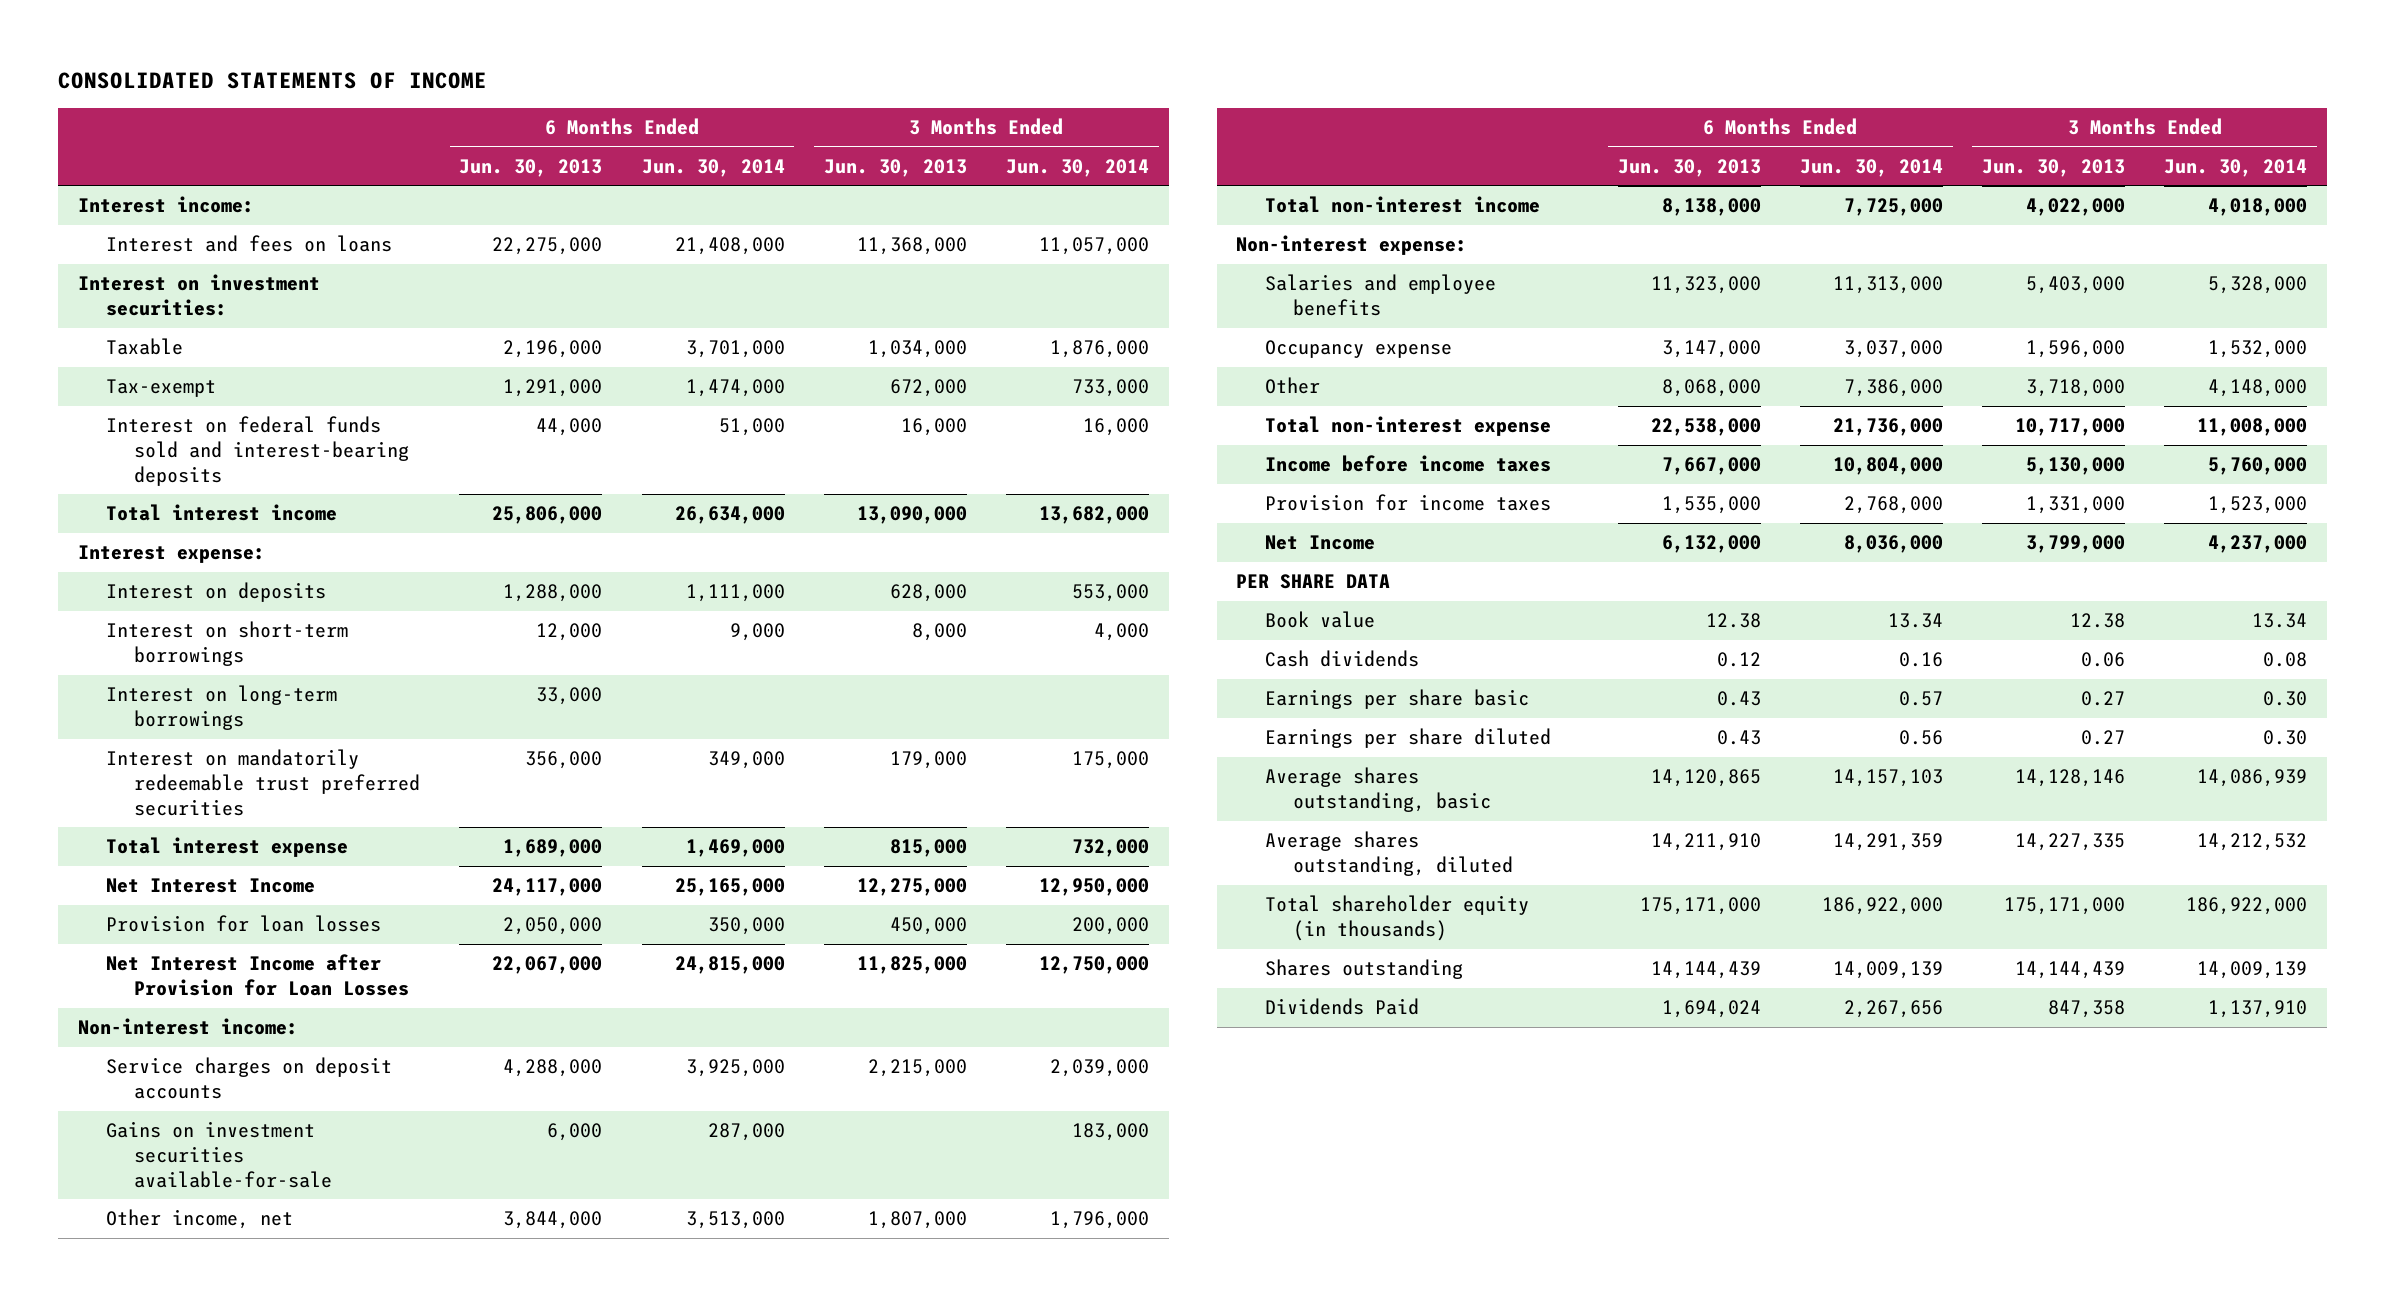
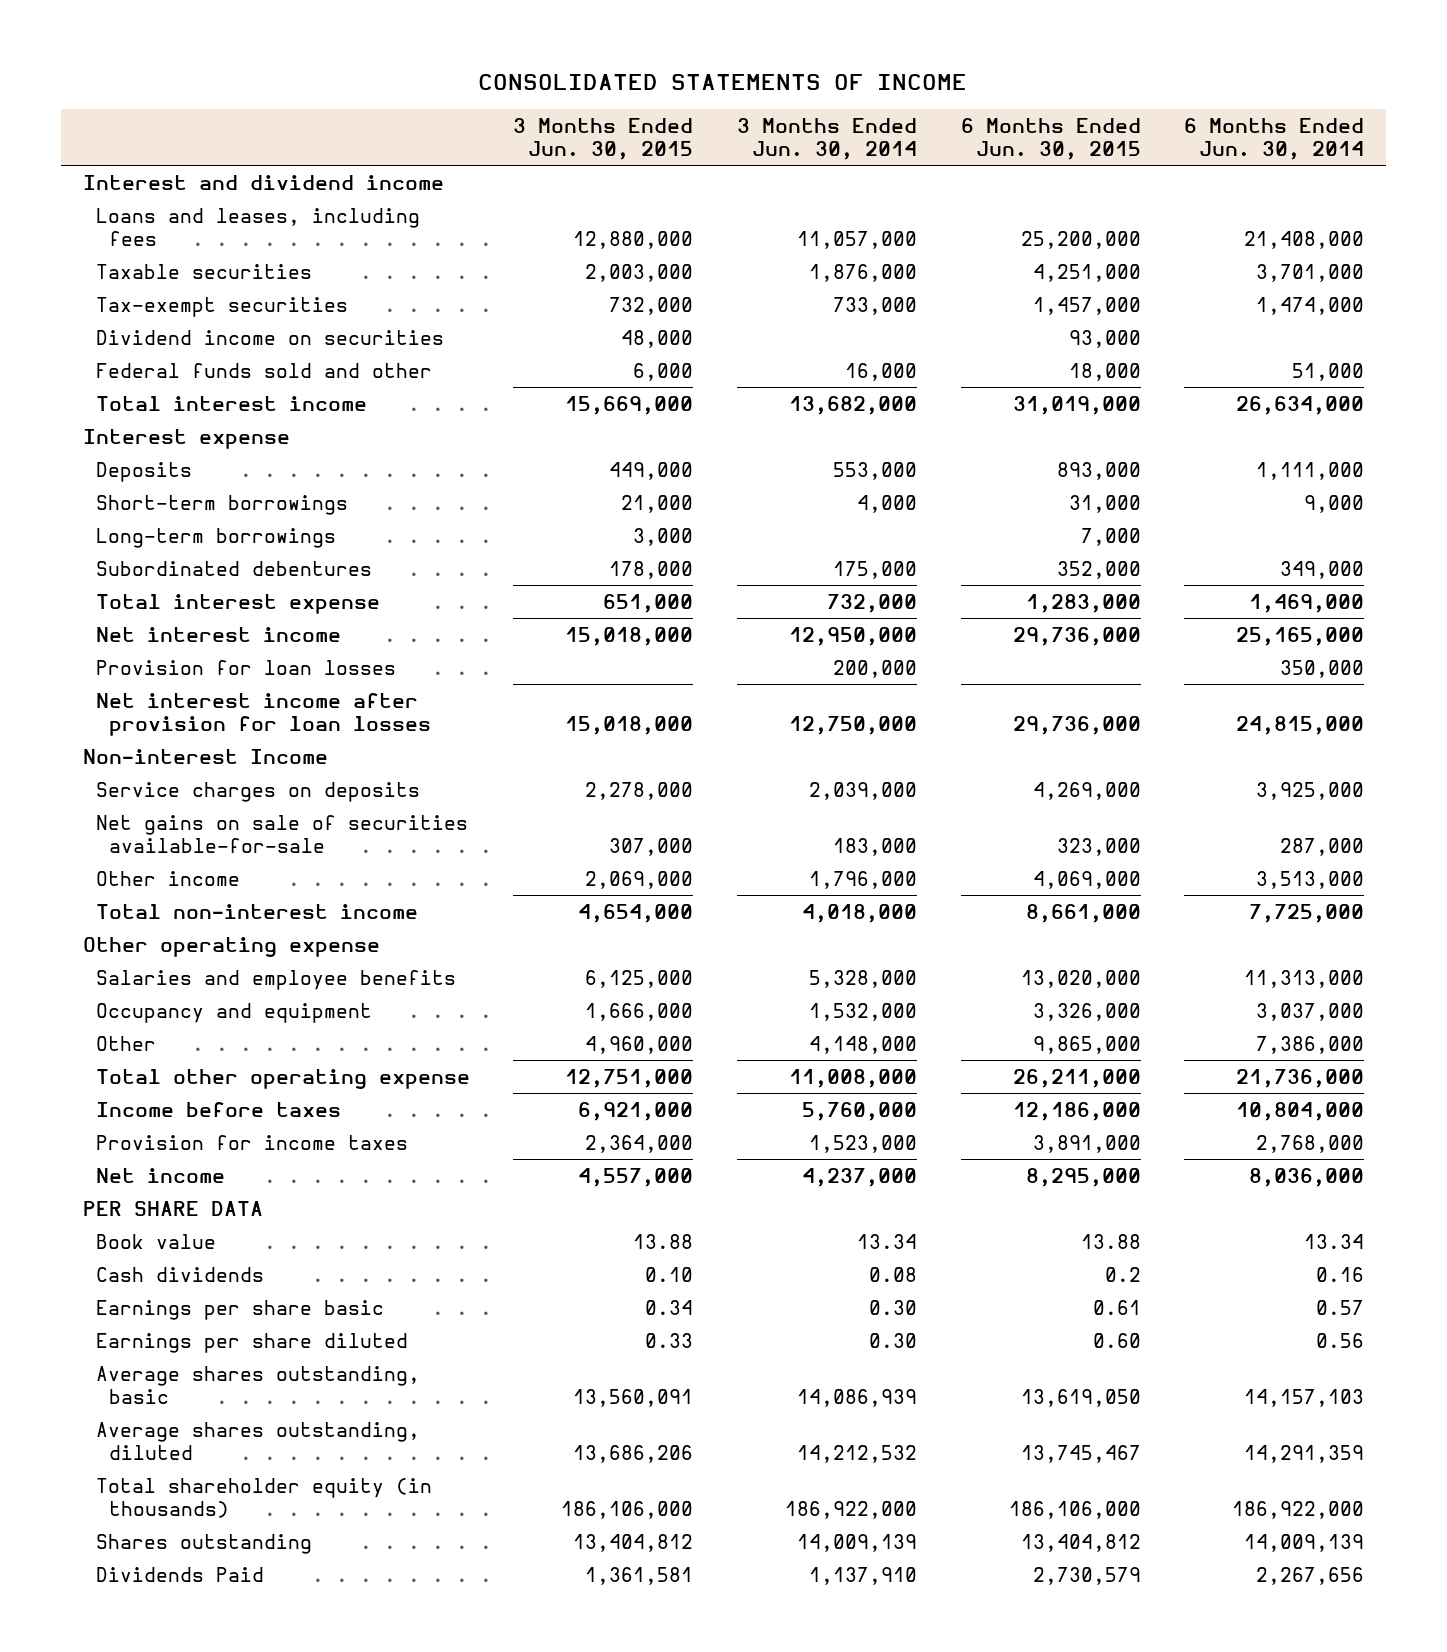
[459,158,603,177] Jun. 30, 2013 -> none
[823,158,967,177] Jun. 30, 2013 -> none
none -> [513,117,694,161] 3 Months Ended Jun. 30, 2015
none -> [960,117,1141,161] 6 Months Ended Jun. 30, 2015
[77,274,320,316] Interest on investment securities: -> none
[77,196,254,214] Interest income: -> [82,174,444,190] Interest and dividend income
[106,235,393,253] Interest and fees on loans -> [95,207,420,246] Loans and leases, including fees
[106,338,184,356] Taxable -> [95,263,312,279] Taxable securities
[106,379,217,398] Tax-exempt -> [95,296,348,317] Tax-exempt securities
none -> [95,329,444,345] Dividend income on securities
[106,416,410,486] Interest on federal funds sold and interest-bearing deposits -> [95,362,432,378] Federal funds sold and other
[77,545,265,564] Interest expense: -> [82,428,290,449] Interest expense
[106,582,327,603] Interest on deposits -> [95,461,192,482] Deposits
[106,621,349,666] Interest on short-term borrowings -> [95,494,348,515] Short-term borrowings
[106,685,338,730] Interest on long-term borrowings -> [95,527,336,548] Long-term borrowings
[106,749,421,816] Interest on mandatorily redeemable trust preferred securities -> [95,560,372,576] Subordinated debentures
[106,878,316,894] Net Interest Income -> [95,626,341,642] Net interest income
[106,954,410,996] Net Interest Income after Provision for Loan Losses -> [95,692,432,736] Net interest income after provision for loan losses
[77,1018,298,1036] Non-interest income: -> [82,748,328,764] Non-interest Income
[106,1057,393,1099] Service charges on deposit accounts -> [95,781,420,802] Service charges on deposits
[106,1121,333,1188] Gains on investment securities available-for-sale -> [95,814,468,853] Net gains on sale of securities available-for-sale
[106,1209,294,1230] Other income, net -> [95,870,240,886] Other income
[1236,235,1468,256] Non-interest expense: -> [82,936,380,957] Other operating expense
[1264,340,1452,359] Occupancy expense -> [95,1002,372,1023] Occupancy and equipment
[1264,416,1551,437] Total non-interest expense -> [95,1068,470,1089] Total other operating expense
[1264,455,1551,473] Income before income taxes -> [95,1101,341,1117] Income before taxes
[1264,535,1375,551] Net Income -> [95,1167,225,1183] Net income

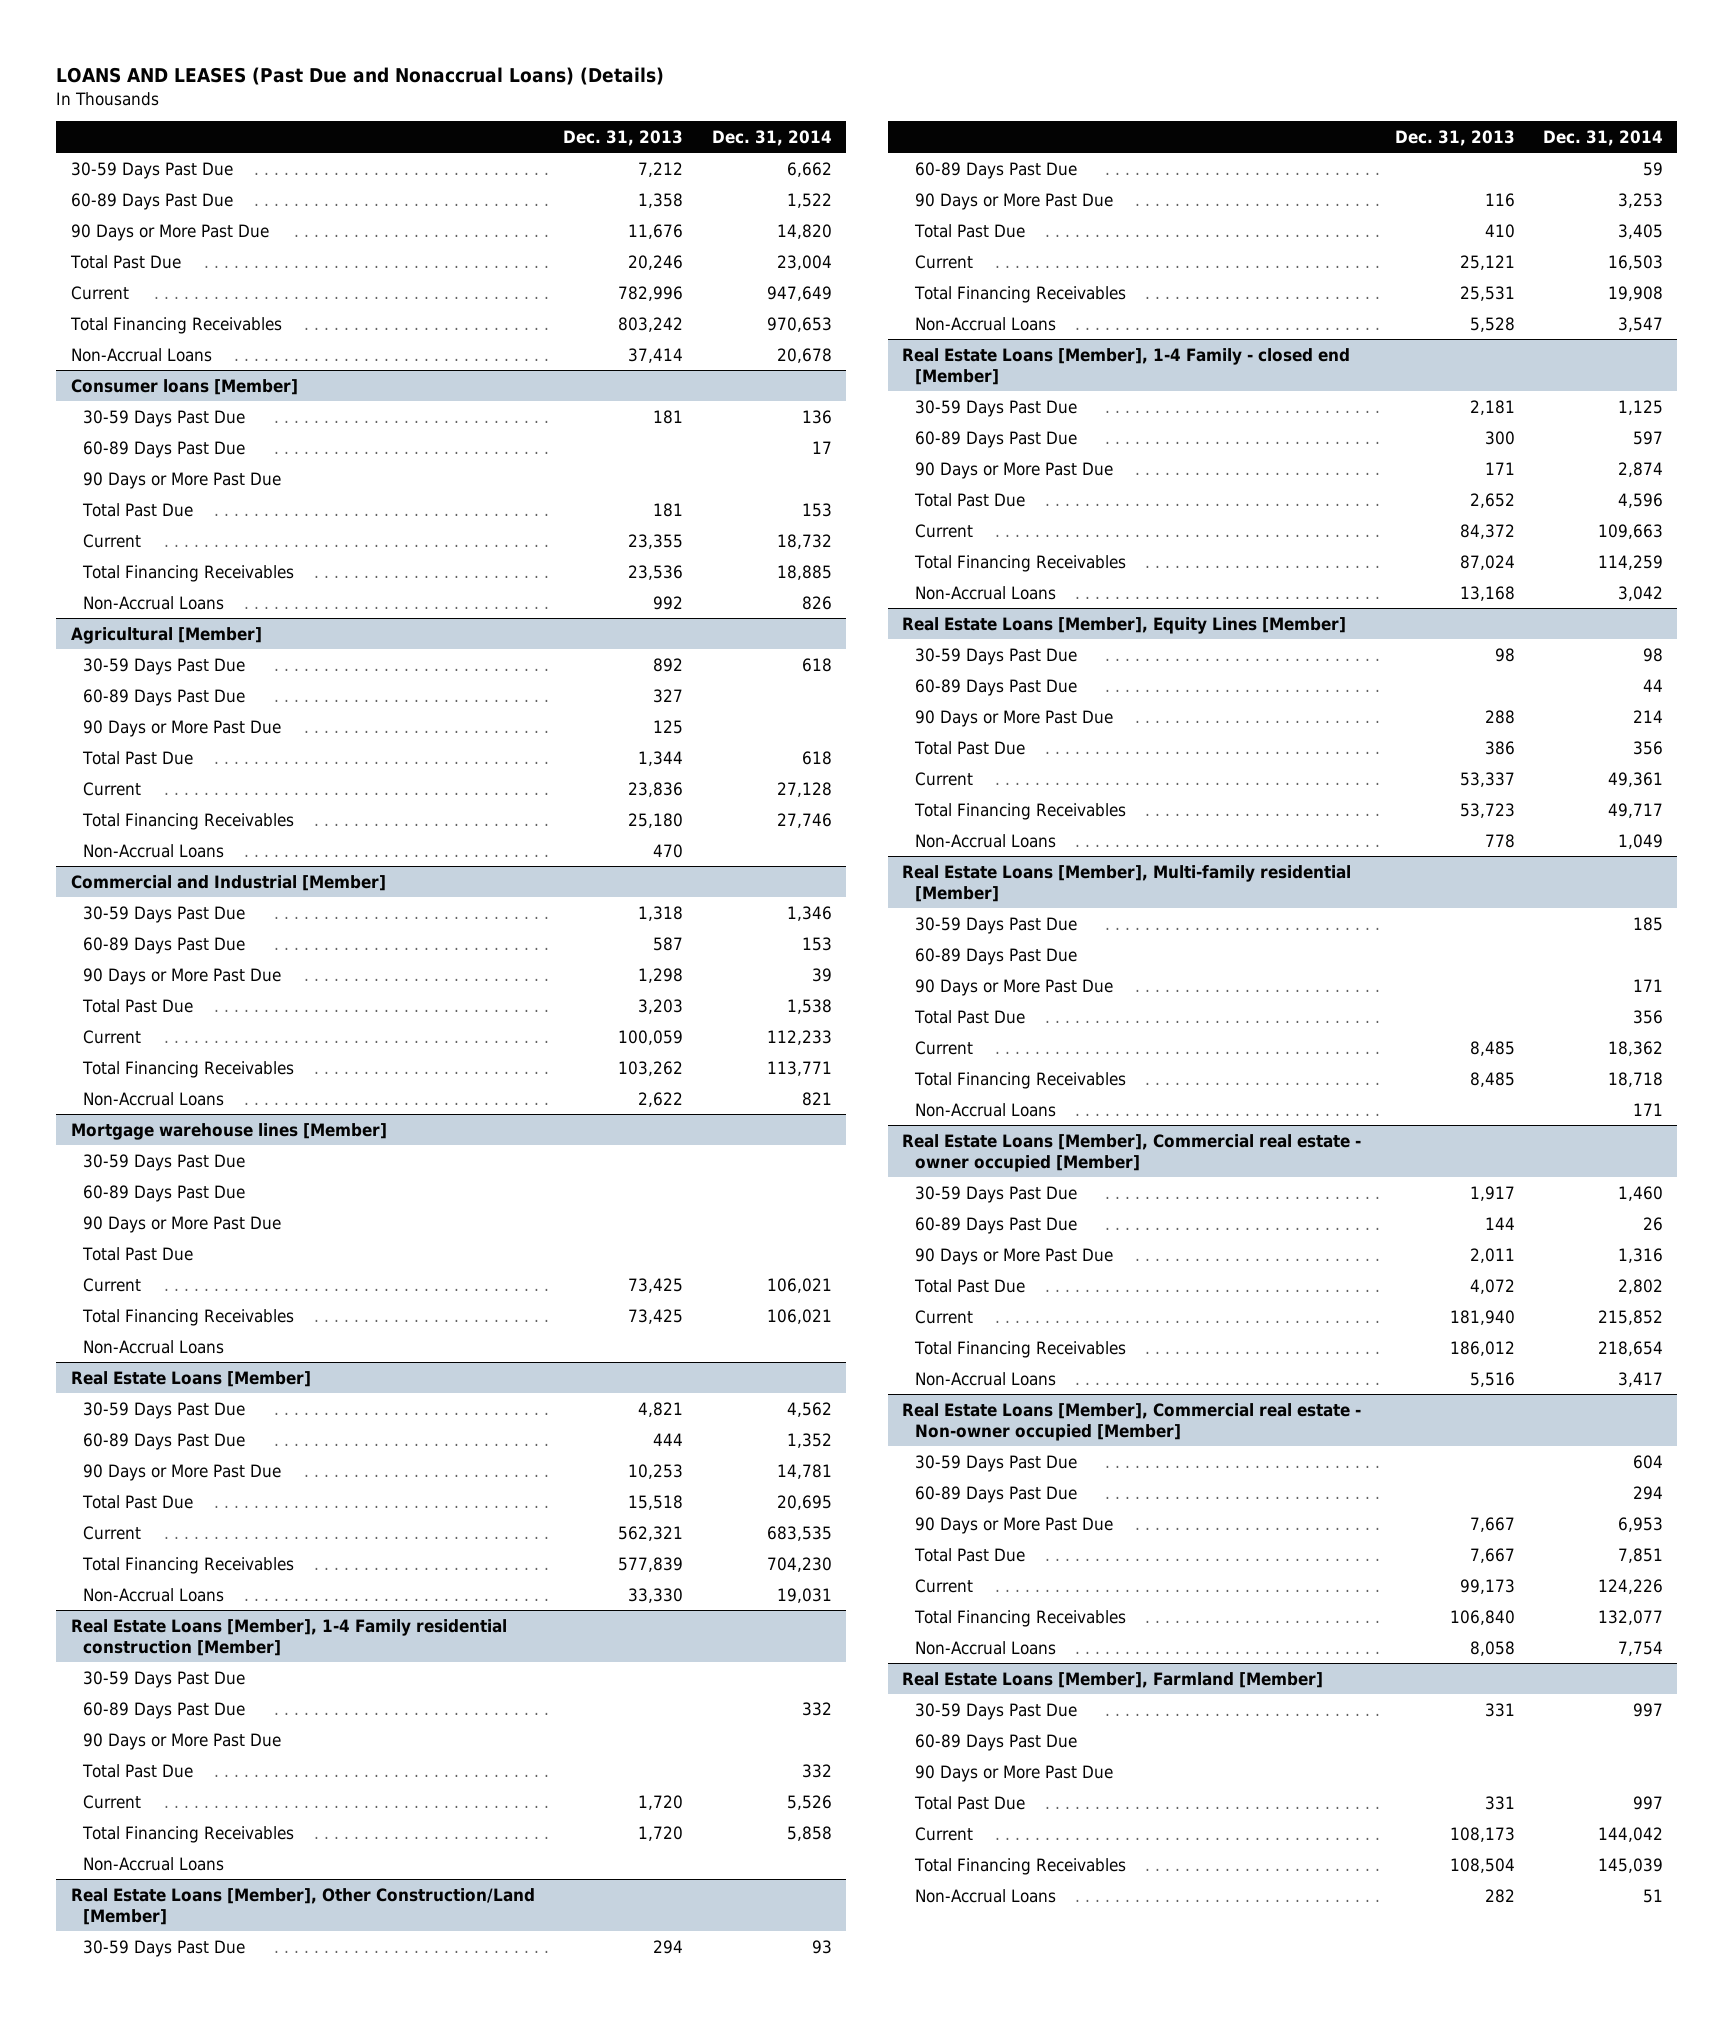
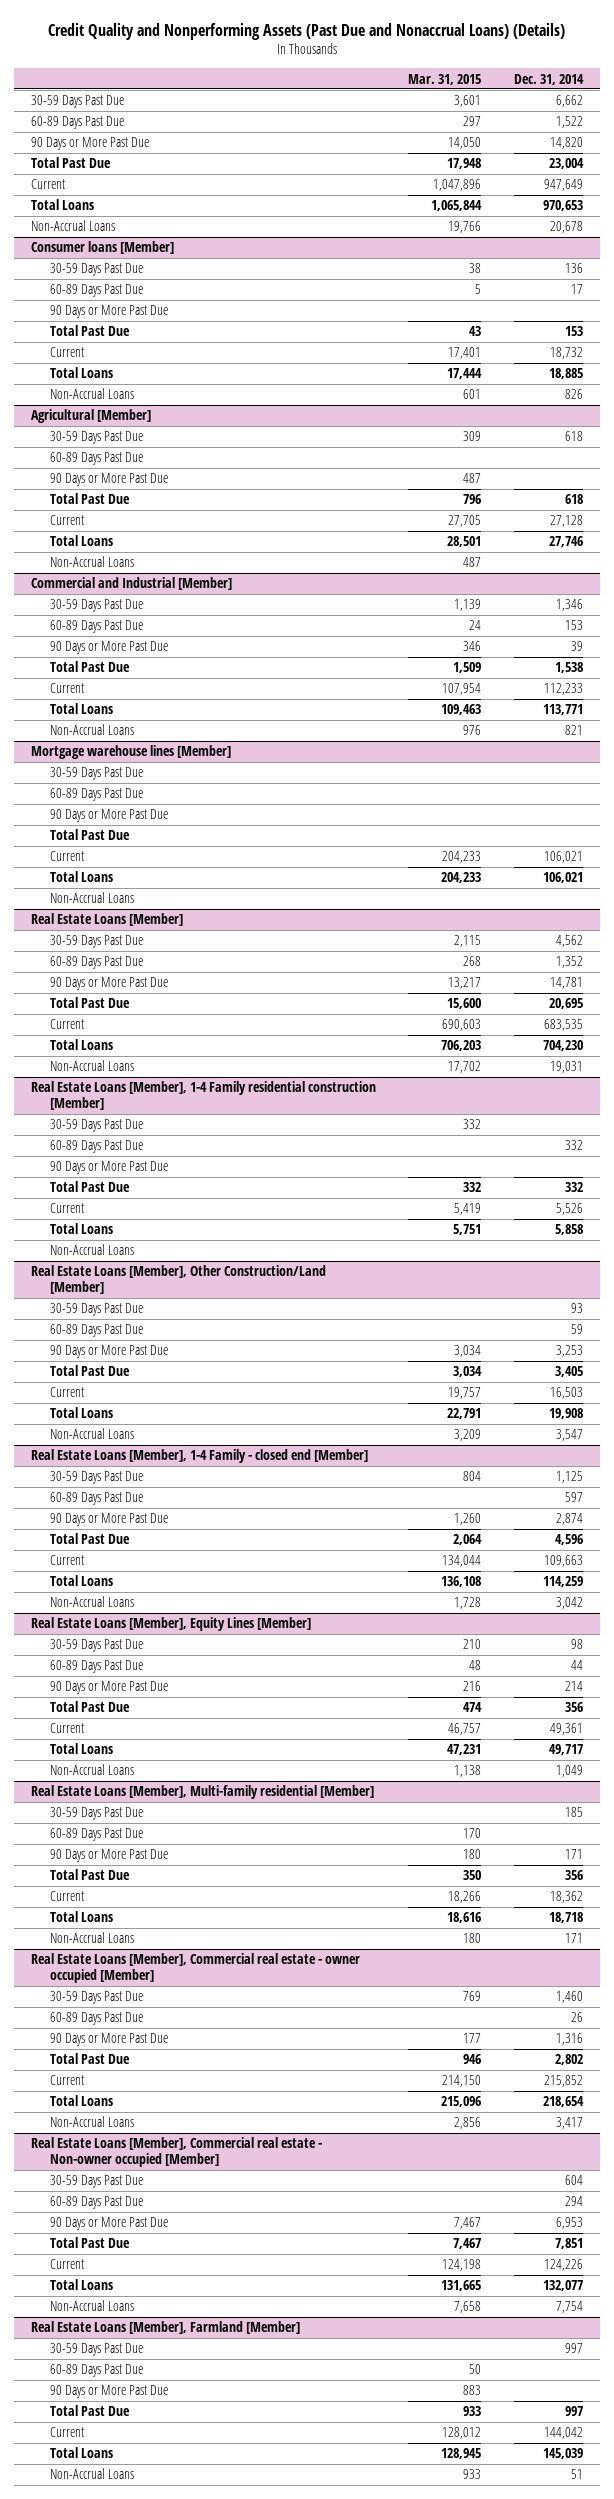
[56,67,665,86] LOANS AND LEASES (Past Due and Nonaccrual Loans) (Details) -> [47,22,565,40] Credit Quality and Nonperforming Assets (Past Due and Nonaccrual Loans) (Details)
[563,130,684,147] Dec. 31, 2013 -> none
none -> [408,73,482,85] Mar. 31, 2015
[69,316,282,334] Total Financing Receivables -> [30,199,94,211] Total Loans
[82,564,295,582] Total Financing Receivables -> [49,367,113,379] Total Loans
[82,812,295,830] Total Financing Receivables -> [49,535,113,547] Total Loans
[82,1060,295,1078] Total Financing Receivables -> [49,703,113,715] Total Loans
[82,1308,295,1326] Total Financing Receivables -> [49,871,113,883] Total Loans
[82,1556,295,1574] Total Financing Receivables -> [49,1039,113,1051] Total Loans
[82,1825,295,1843] Total Financing Receivables -> [49,1223,113,1235] Total Loans
[913,285,1126,303] Total Financing Receivables -> [49,1407,113,1419] Total Loans
[913,554,1126,572] Total Financing Receivables -> [49,1575,113,1587] Total Loans
[913,802,1126,820] Total Financing Receivables -> [49,1743,113,1755] Total Loans
[913,1071,1126,1089] Total Financing Receivables -> [49,1911,113,1923] Total Loans
[913,1340,1126,1358] Total Financing Receivables -> [49,2095,113,2107] Total Loans
[913,1609,1126,1627] Total Financing Receivables -> [49,2279,113,2291] Total Loans
[913,1857,1126,1875] Total Financing Receivables -> [49,2447,113,2459] Total Loans

